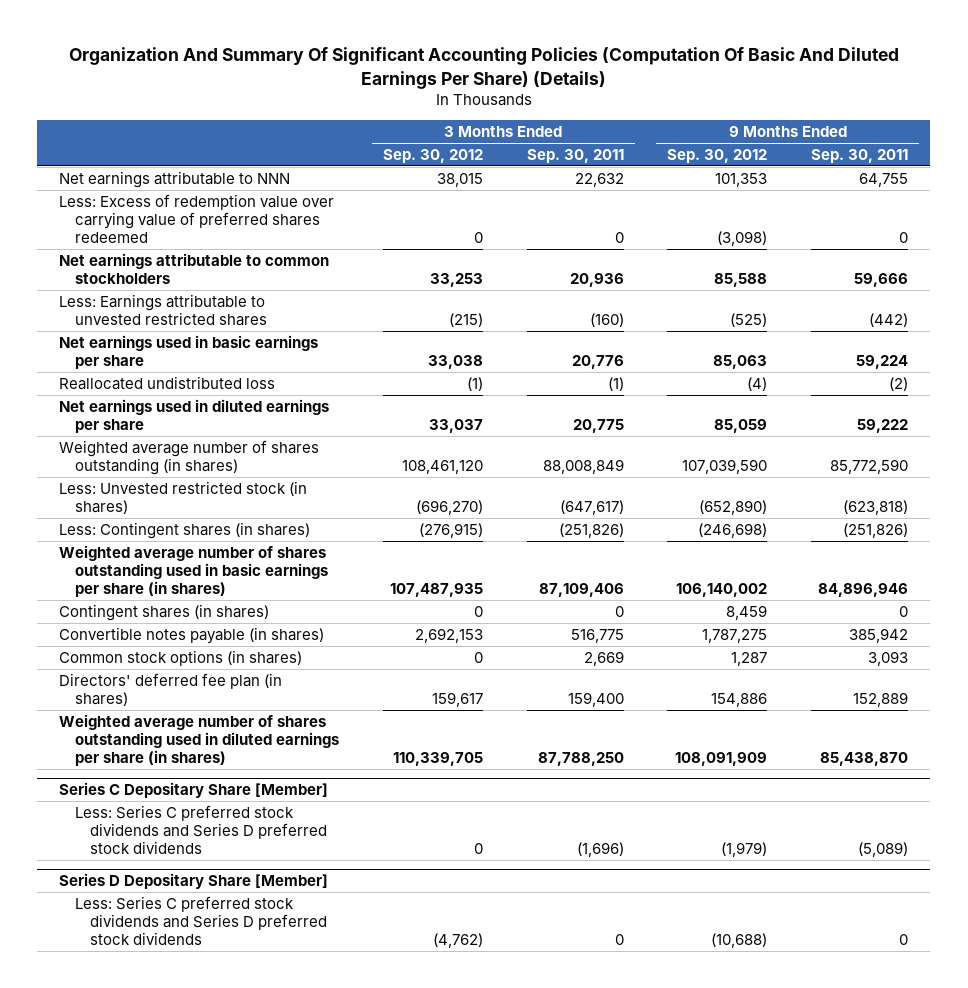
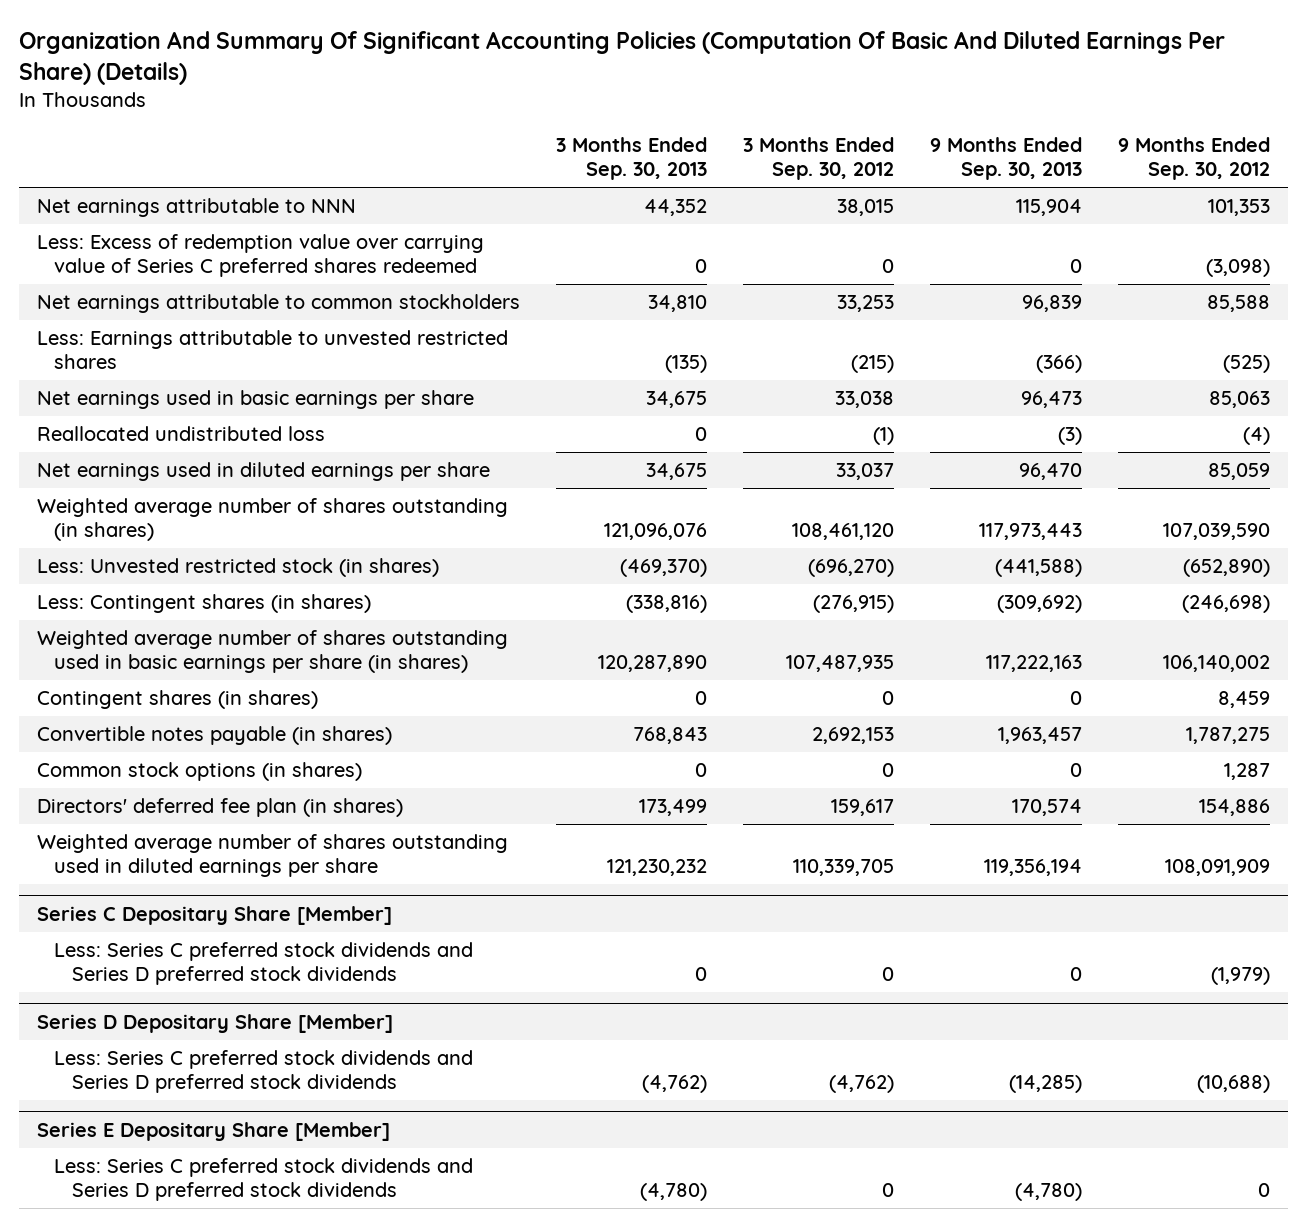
[526,149,624,164] Sep. 30, 2011 -> none
[811,149,909,164] Sep. 30, 2011 -> none
none -> [555,137,707,181] 3 Months Ended Sep. 30, 2013
none -> [929,137,1082,181] 9 Months Ended Sep. 30, 2013
[59,193,335,244] Less: Excess of redemption value over carrying value of preferred shares redeemed -> [36,234,484,278] Less: Excess of redemption value over carrying value of Series C preferred shares redeemed
[59,713,339,767] Weighted average number of shares outstanding used in diluted earnings per share (in shares) -> [36,834,508,878] Weighted average number of shares outstanding used in diluted earnings per share
none -> [36,1122,390,1142] Series E Depositary Share [Member]
none -> [54,1158,474,1202] Less: Series C preferred stock dividends and Series D preferred stock dividends

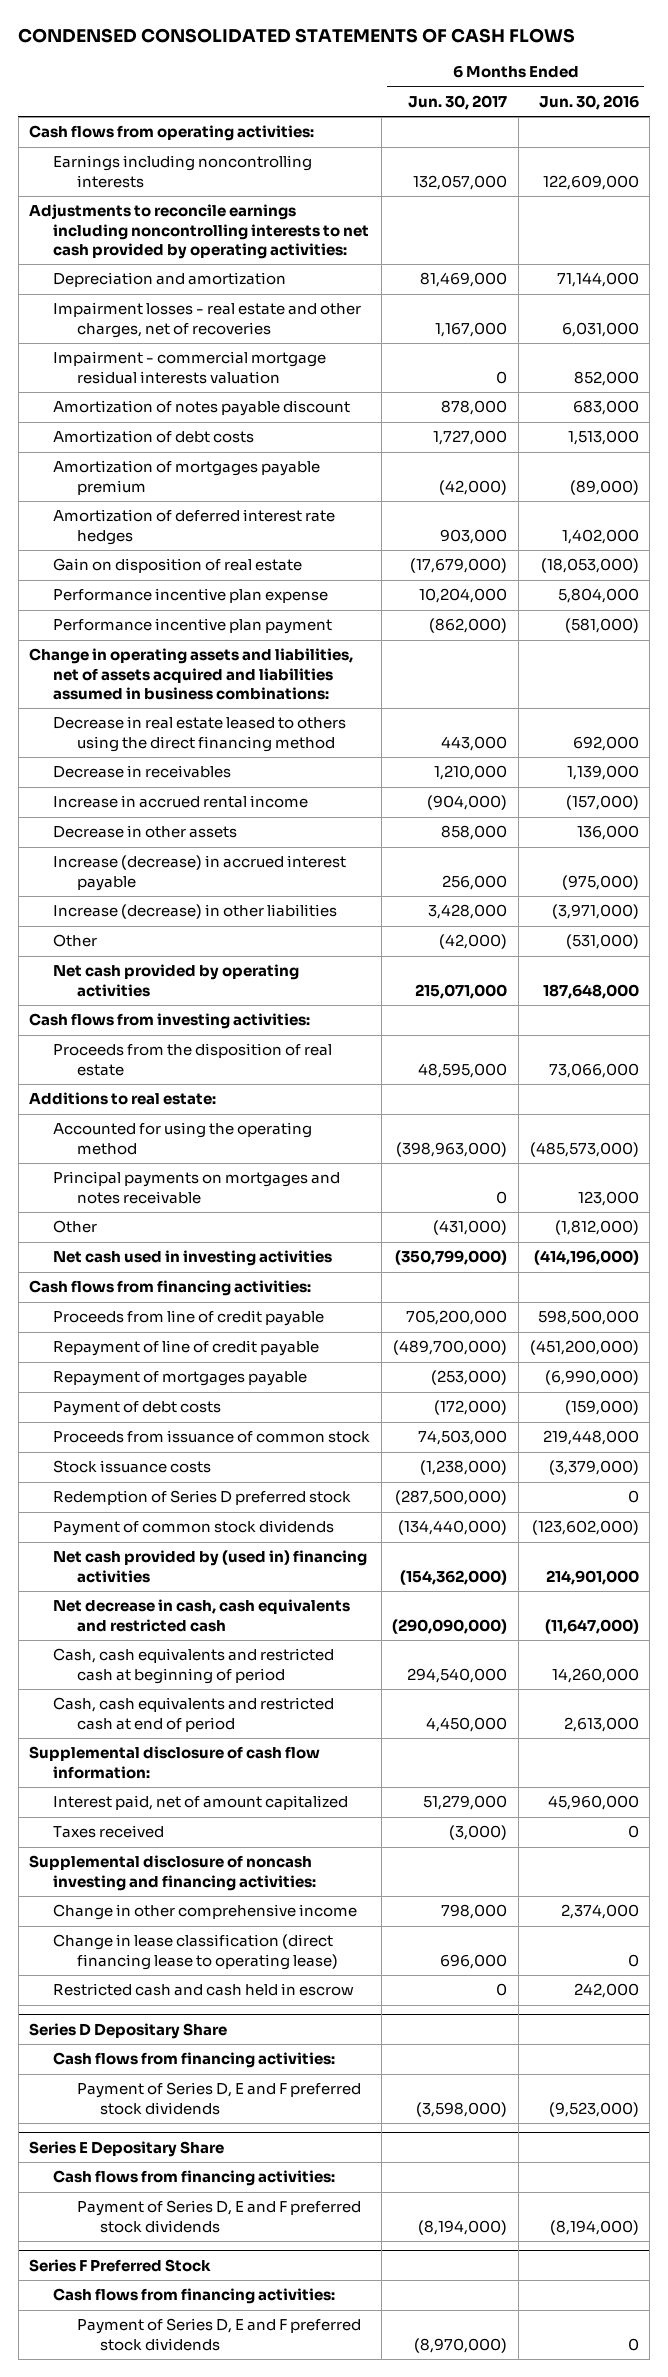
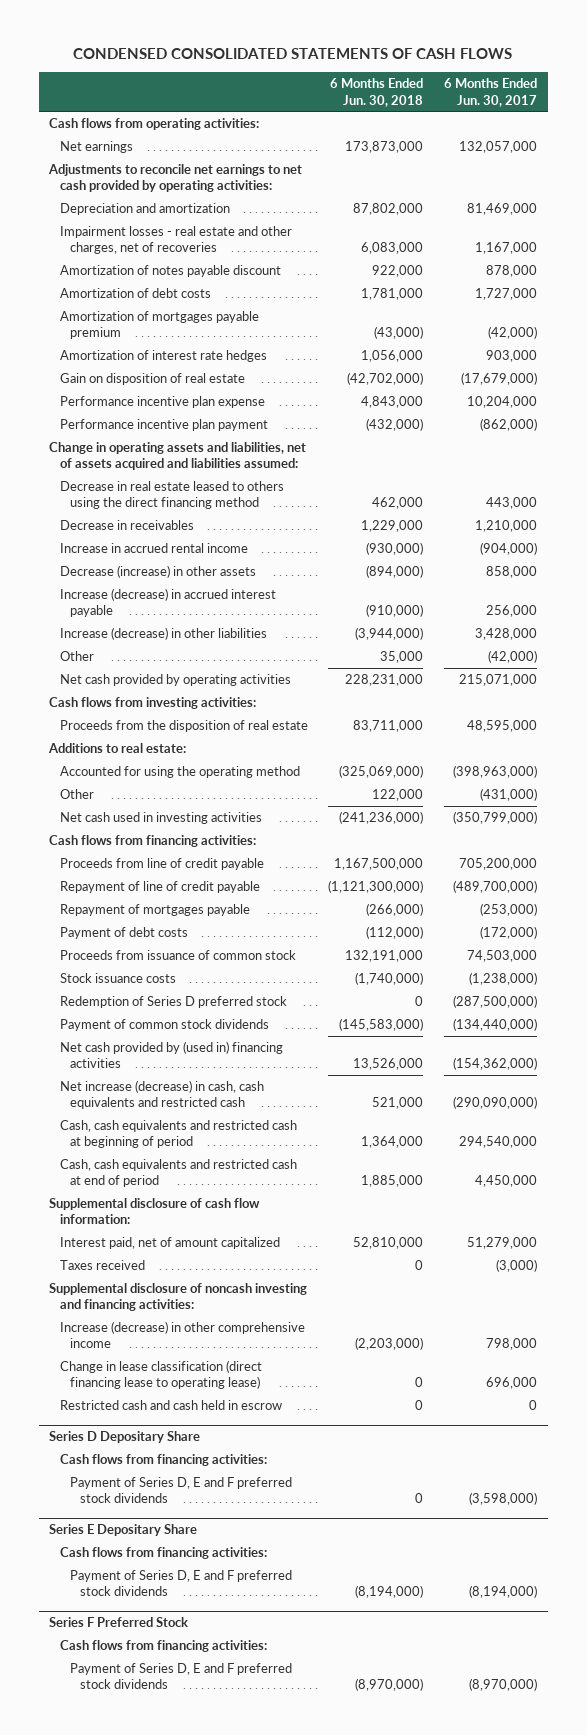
[538,94,639,110] Jun. 30, 2016 -> none
none -> [330,78,424,107] 6 Months Ended Jun. 30, 2018
[53,155,313,188] Earnings including noncontrolling interests -> [59,141,133,154] Net earnings
[29,204,370,259] Adjustments to reconcile earnings including noncontrolling interests to net cash provided by operating activities: -> [48,164,303,193] Adjustments to reconcile net earnings to net cash provided by operating activities:
[53,351,327,384] Impairment - commercial mortgage residual interests valuation -> none
[53,509,336,545] Amortization of deferred interest rate hedges -> [59,350,267,363] Amortization of interest rate hedges
[29,648,354,700] Change in operating assets and liabilities, net of assets acquired and liabilities assumed in business combinations: -> [49,442,307,471] Change in operating assets and liabilities, net of assets acquired and liabilities assumed:
[53,825,238,839] Decrease in other assets -> [59,565,256,579] Decrease (increase) in other assets
[53,1171,341,1204] Principal payments on mortgages and notes receivable -> none
[53,1599,351,1632] Net decrease in cash, cash equivalents and restricted cash -> [59,1080,264,1110] Net increase (decrease) in cash, cash equivalents and restricted cash
[53,1904,358,1921] Change in other comprehensive income -> [59,1321,305,1349] Increase (decrease) in other comprehensive income

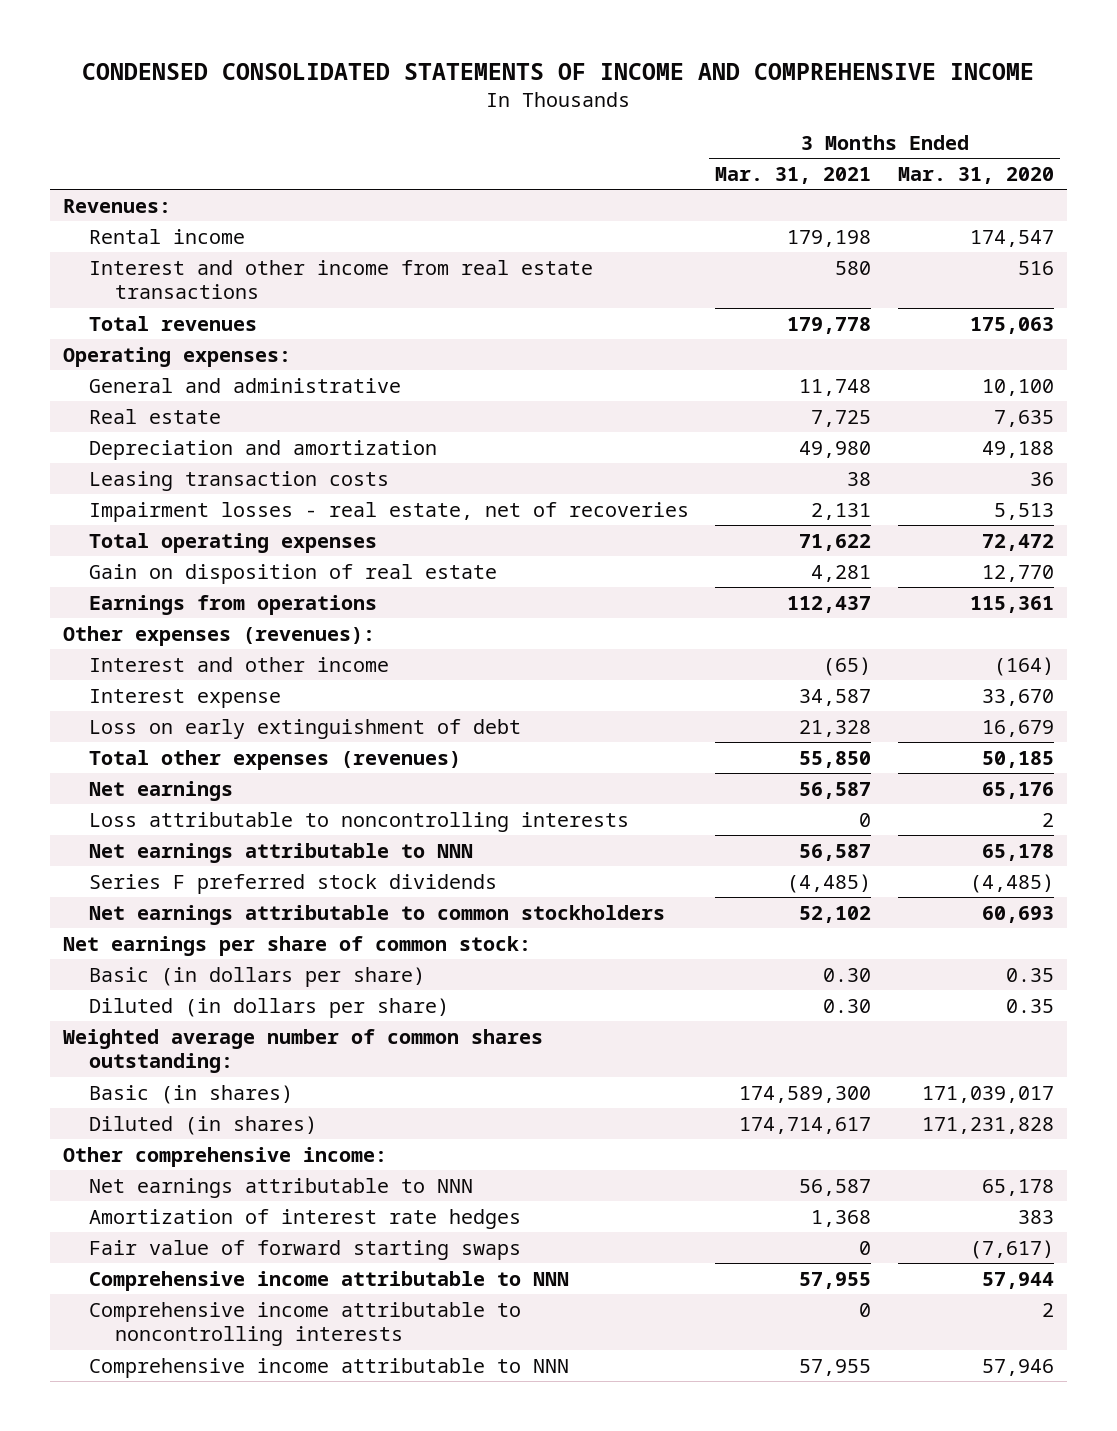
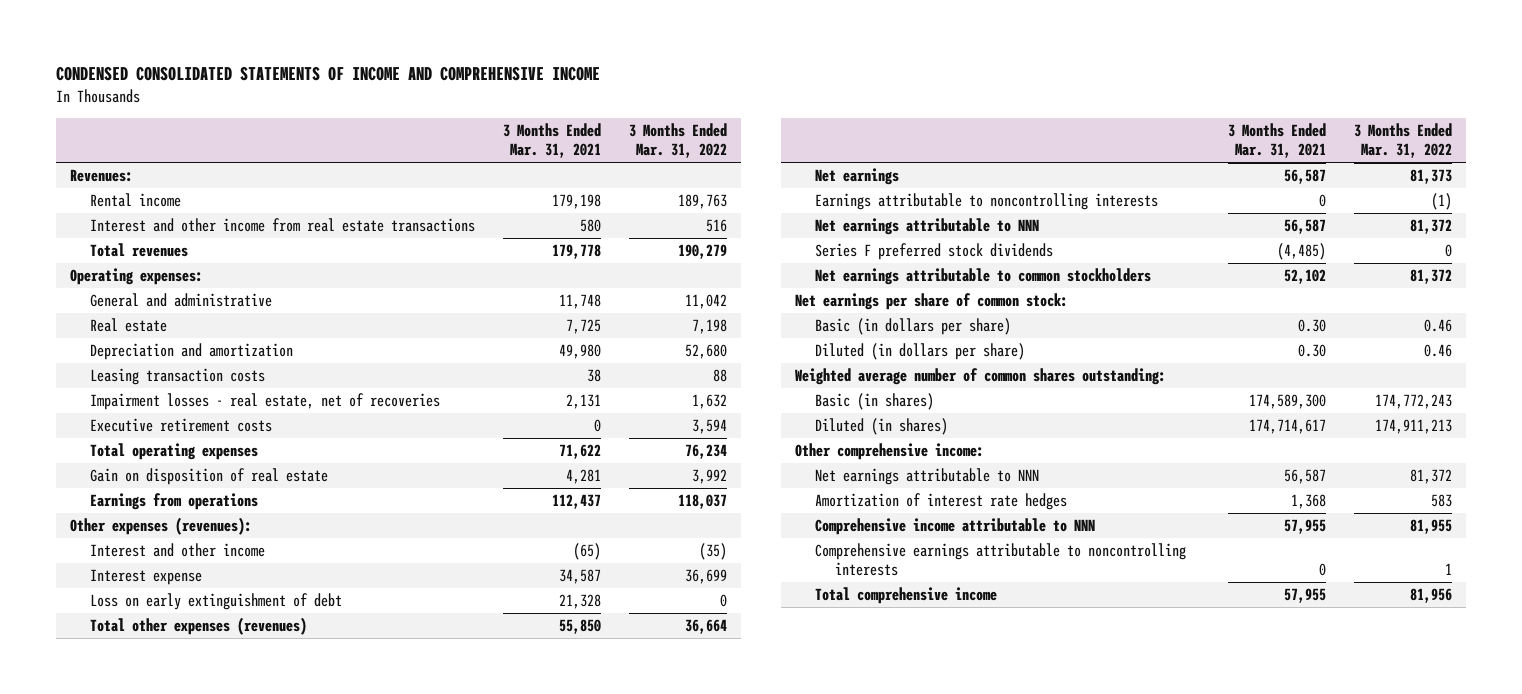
[897,166,1054,184] Mar. 31, 2020 -> none
none -> [628,123,727,159] 3 Months Ended Mar. 31, 2022
none -> [89,418,272,433] Executive retirement costs
[89,811,630,832] Loss attributable to noncontrolling interests -> [815,193,1159,211] Earnings attributable to noncontrolling interests
[89,1239,522,1260] Fair value of forward starting swaps -> none
[89,1301,522,1347] Comprehensive income attributable to noncontrolling interests -> [815,543,1187,577] Comprehensive earnings attributable to noncontrolling interests
[89,1357,570,1378] Comprehensive income attributable to NNN -> [815,587,998,605] Total comprehensive income

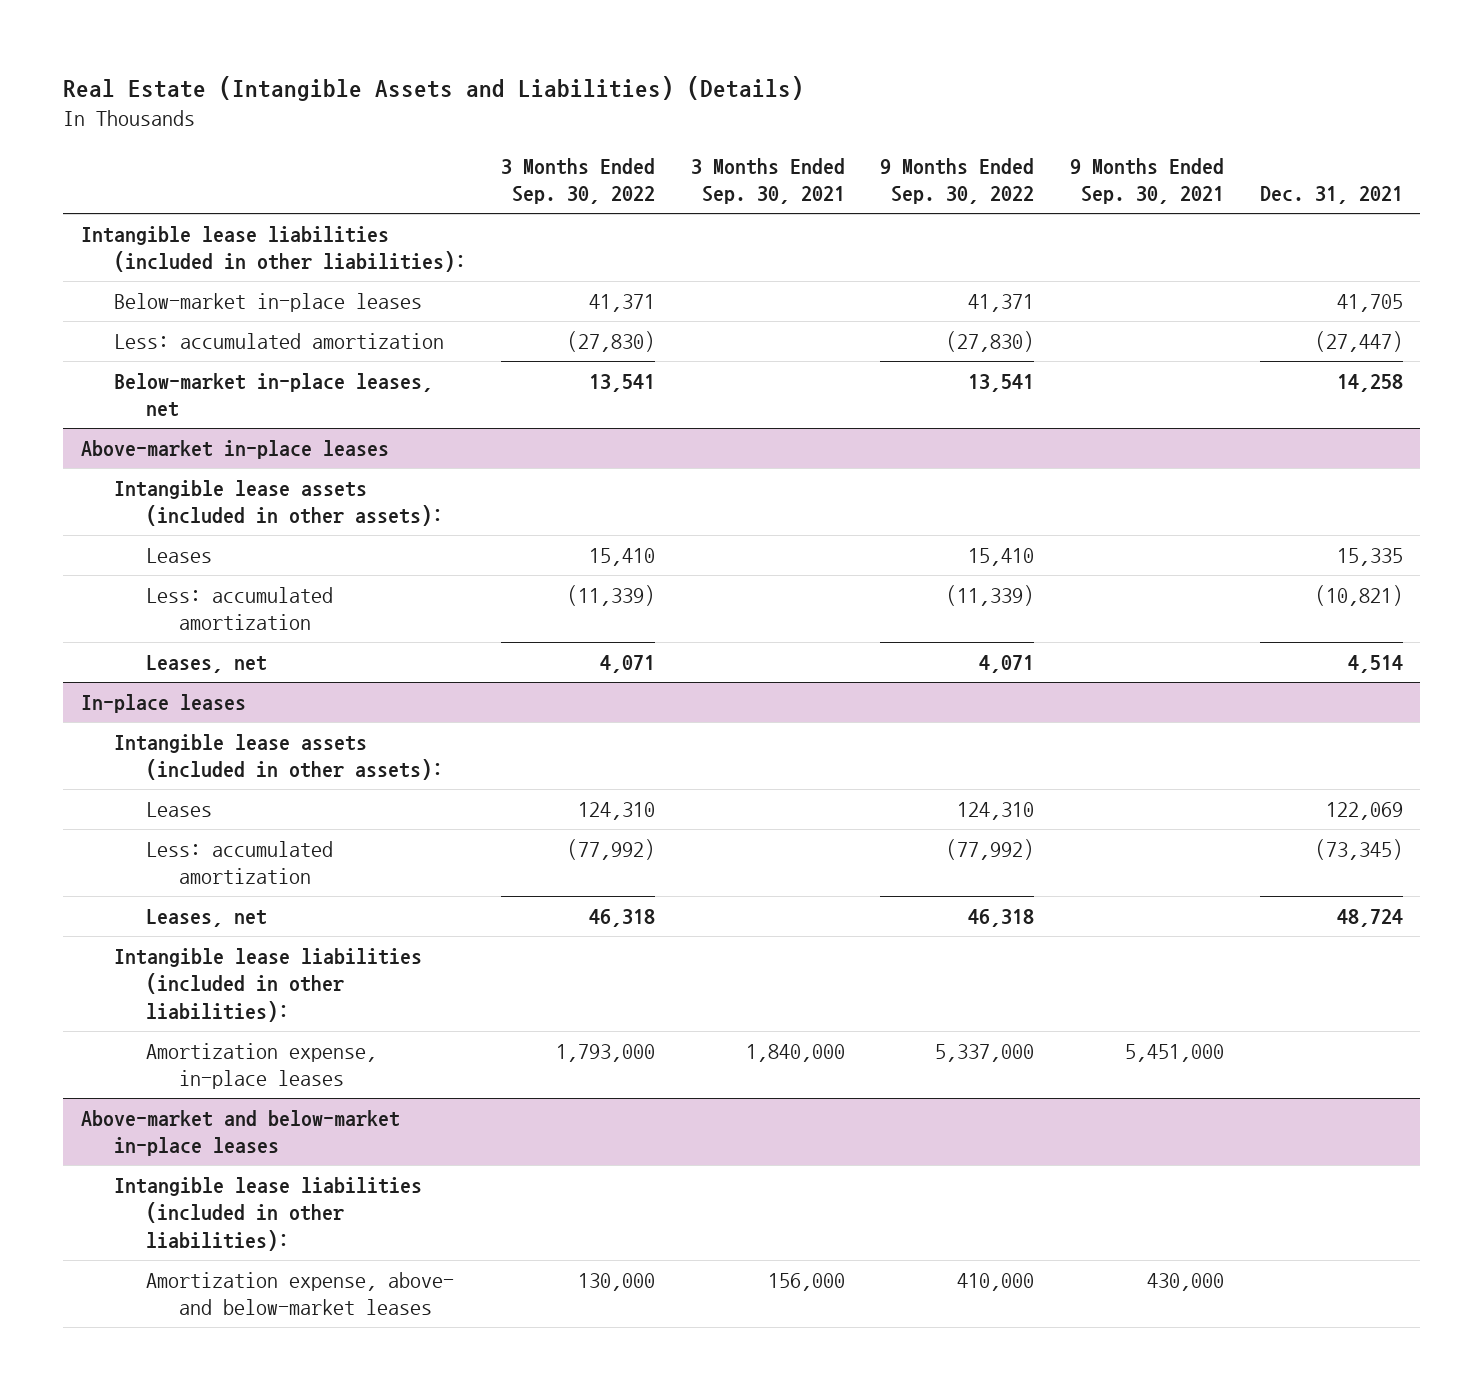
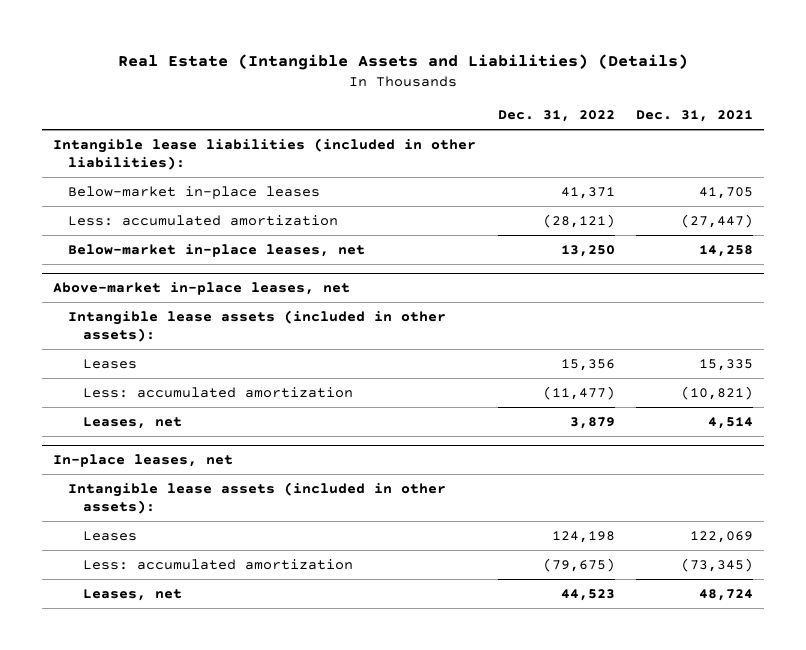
[501,157,656,205] 3 Months Ended Sep. 30, 2022 -> none
[690,157,845,205] 3 Months Ended Sep. 30, 2021 -> none
[880,157,1035,205] 9 Months Ended Sep. 30, 2022 -> none
[1070,157,1225,205] 9 Months Ended Sep. 30, 2021 -> none
none -> [497,110,615,123] Dec. 31, 2022
[80,439,389,459] Above-market in-place leases -> [53,281,351,295] Above-market in-place leases, net
[80,693,246,713] In-place leases -> [53,453,234,467] In-place leases, net
[113,947,422,1022] Intangible lease liabilities (included in other liabilities): -> none
[146,1042,378,1090] Amortization expense, in-place leases -> none
[80,1109,400,1157] Above-market and below-market in-place leases -> none
[113,1176,422,1251] Intangible lease liabilities (included in other liabilities): -> none
[146,1271,455,1316] Amortization expense, above- and below-market leases -> none

